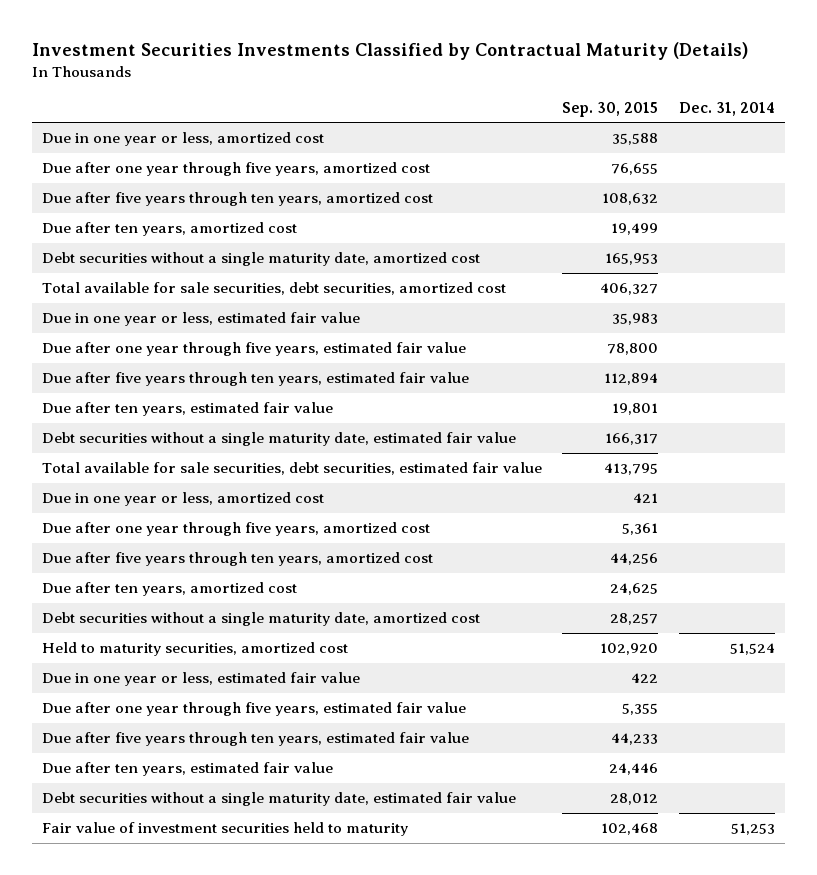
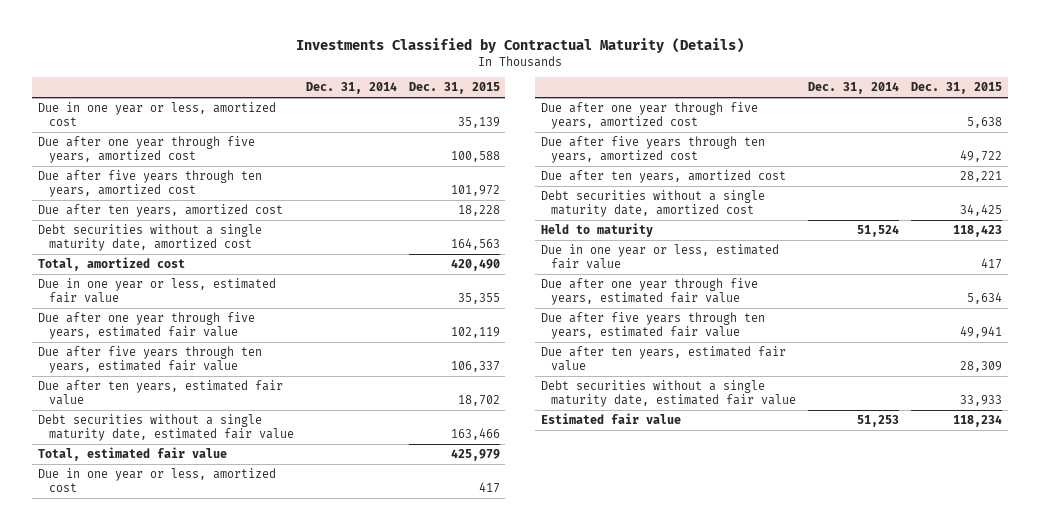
[32,42,749,61] Investment Securities Investments Classified by Contractual Maturity (Details) -> [296,37,745,53] Investments Classified by Contractual Maturity (Details)
[562,101,659,117] Sep. 30, 2015 -> none
none -> [408,82,500,95] Dec. 31, 2015
[42,282,507,296] Total available for sale securities, debt securities, amortized cost -> [37,257,185,272] Total, amortized cost
[42,462,543,476] Total available for sale securities, debt securities, estimated fair value -> [37,447,227,462] Total, estimated fair value
[42,642,349,657] Held to maturity securities, amortized cost -> [540,223,653,238] Held to maturity
[42,822,409,837] Fair value of investment securities held to maturity -> [540,413,681,425] Estimated fair value

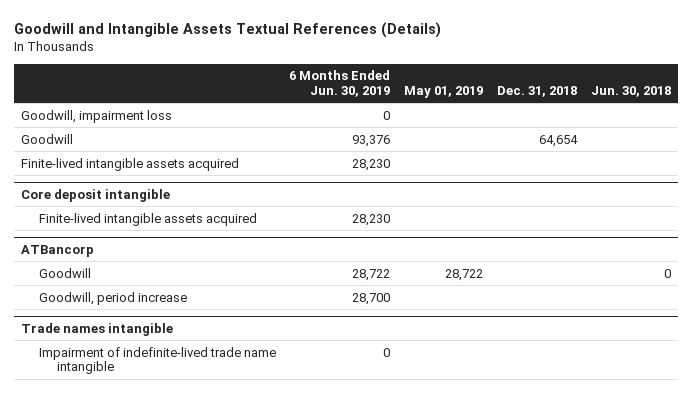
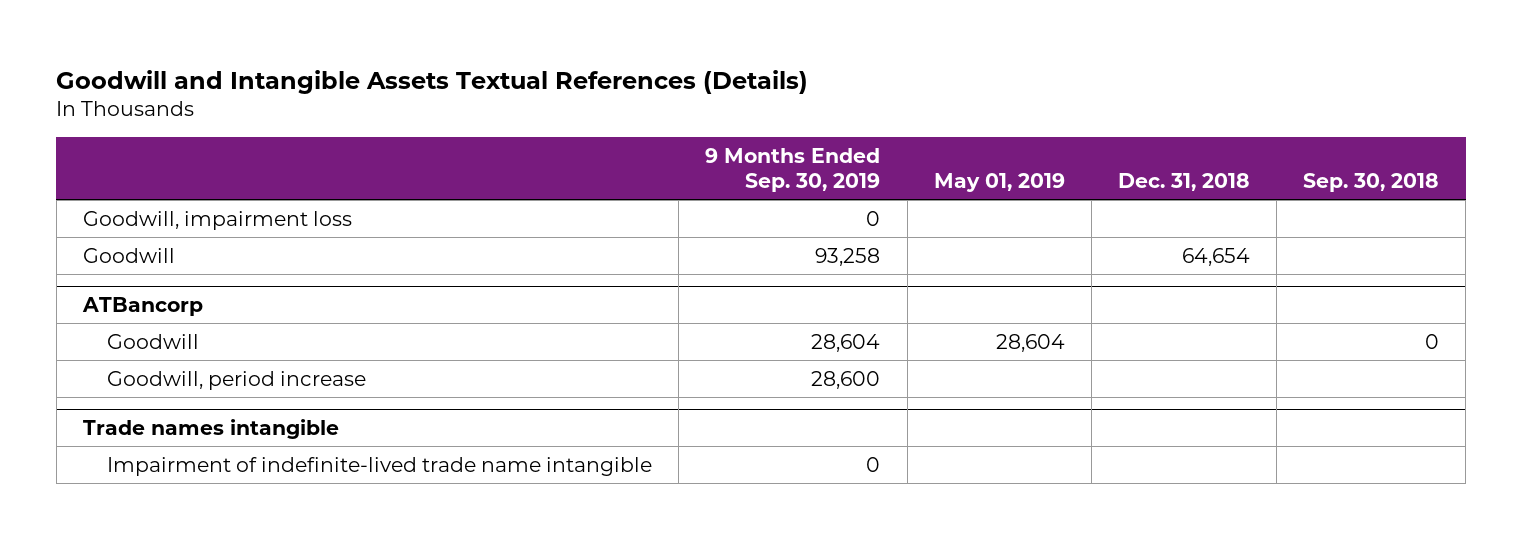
[289,70,391,98] 6 Months Ended Jun. 30, 2019 -> none
[590,86,671,98] Jun. 30, 2018 -> none
none -> [705,147,881,192] 9 Months Ended Sep. 30, 2019
none -> [1303,172,1440,192] Sep. 30, 2018
[20,157,239,171] Finite-lived intangible assets acquired -> none
[20,188,170,202] Core deposit intangible -> none
[38,212,257,226] Finite-lived intangible assets acquired -> none
[445,268,484,281] 28,722 -> [995,333,1065,352] 28,604

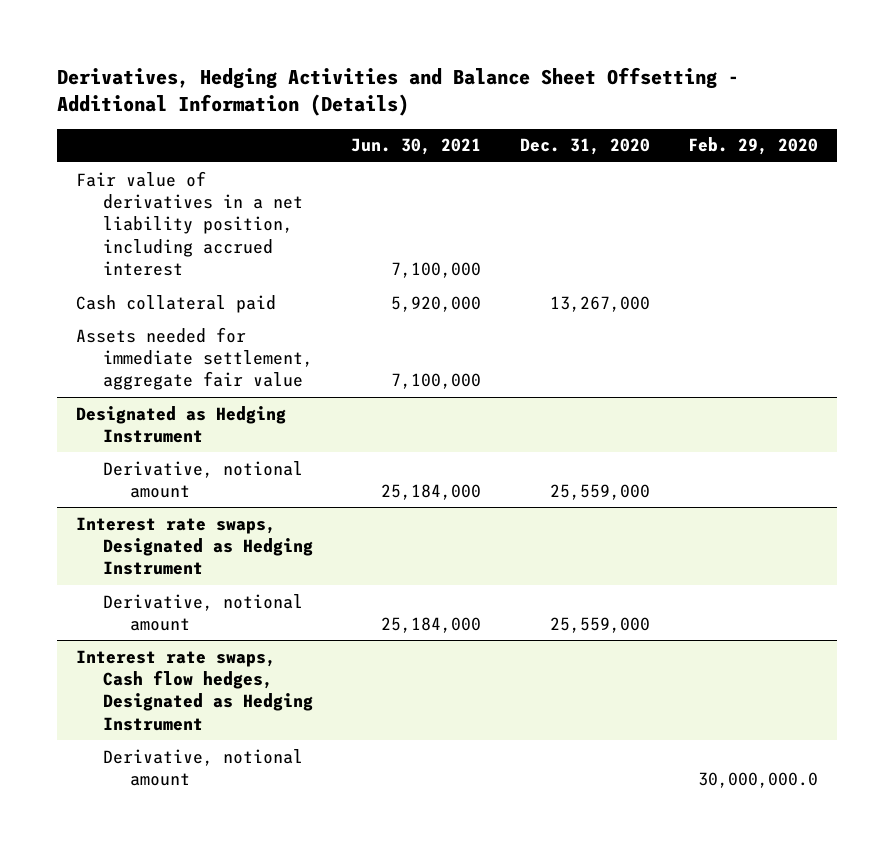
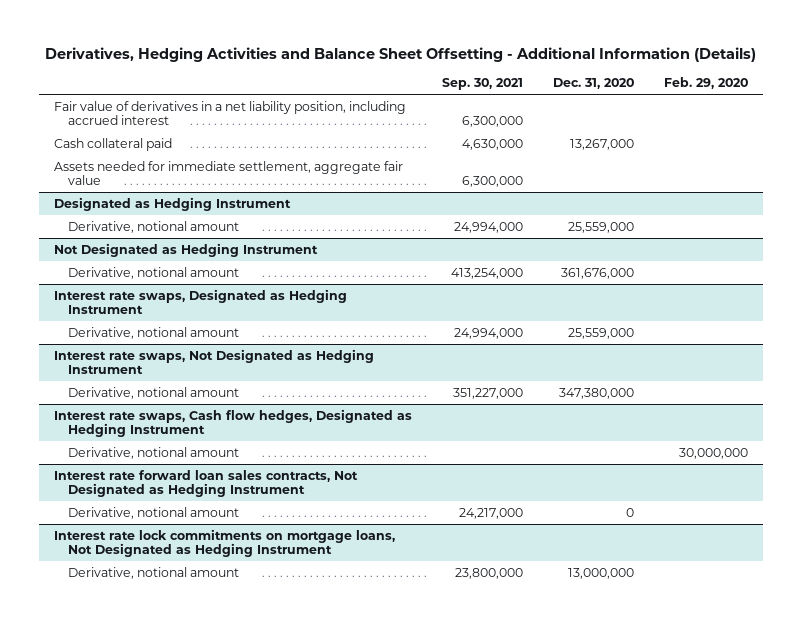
[351,138,482,156] Jun. 30, 2021 -> none
none -> [441,77,523,90] Sep. 30, 2021
none -> [53,242,318,257] Not Designated as Hedging Instrument
none -> [68,266,240,279] Derivative, notional amount
none -> [53,348,374,375] Interest rate swaps, Not Designated as Hedging Instrument
none -> [68,386,240,399] Derivative, notional amount
[697,771,818,788] 30,000,000.0 -> [678,447,748,459] 30,000,000
none -> [53,469,358,498] Interest rate forward loan sales contracts, Not Designated as Hedging Instrument
none -> [68,506,240,519] Derivative, notional amount
none -> [53,528,395,558] Interest rate lock commitments on mortgage loans, Not Designated as Hedging Instrument
none -> [68,566,240,579] Derivative, notional amount

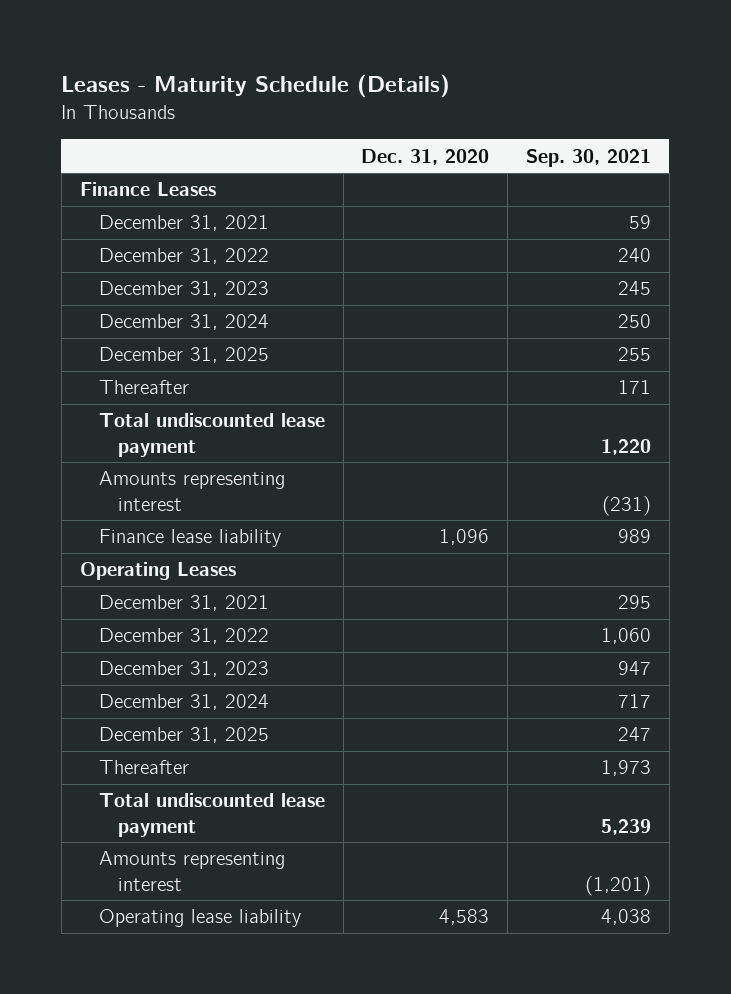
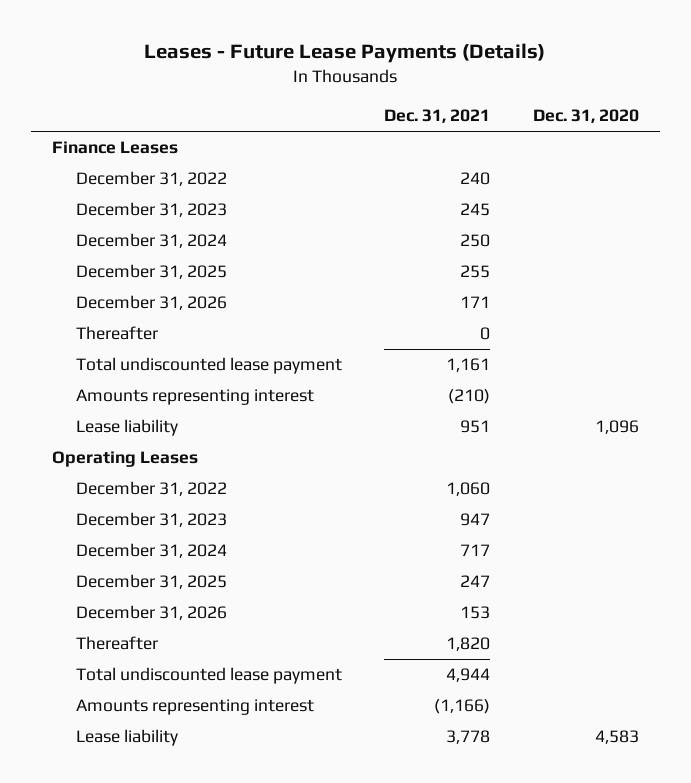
[61,74,451,99] Leases - Maturity Schedule (Details) -> [144,43,546,64] Leases - Future Lease Payments (Details)
[526,148,652,167] Sep. 30, 2021 -> none
none -> [384,109,491,124] Dec. 31, 2021
[98,215,269,232] December 31, 2021 -> none
none -> [76,295,228,311] December 31, 2026
[98,529,281,548] Finance lease liability -> [76,419,179,437] Lease liability
[98,595,269,612] December 31, 2021 -> none
none -> [76,605,228,621] December 31, 2026
[98,909,301,928] Operating lease liability -> [76,729,179,747] Lease liability

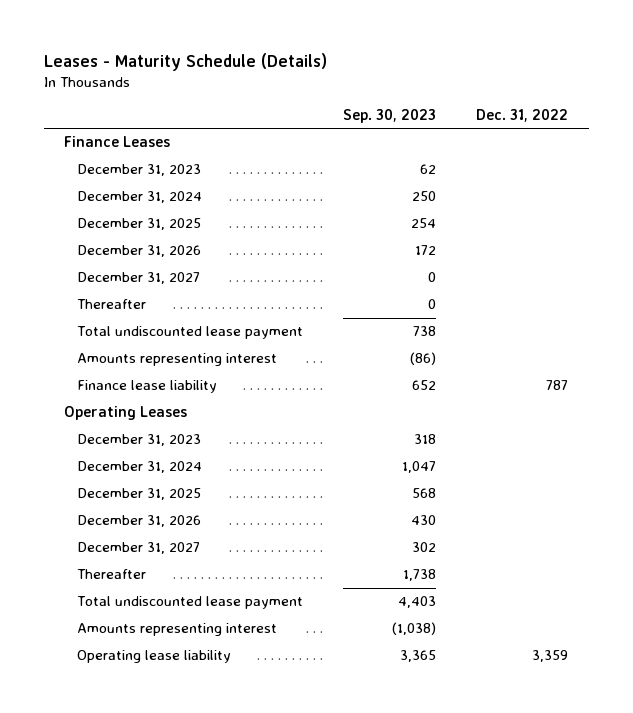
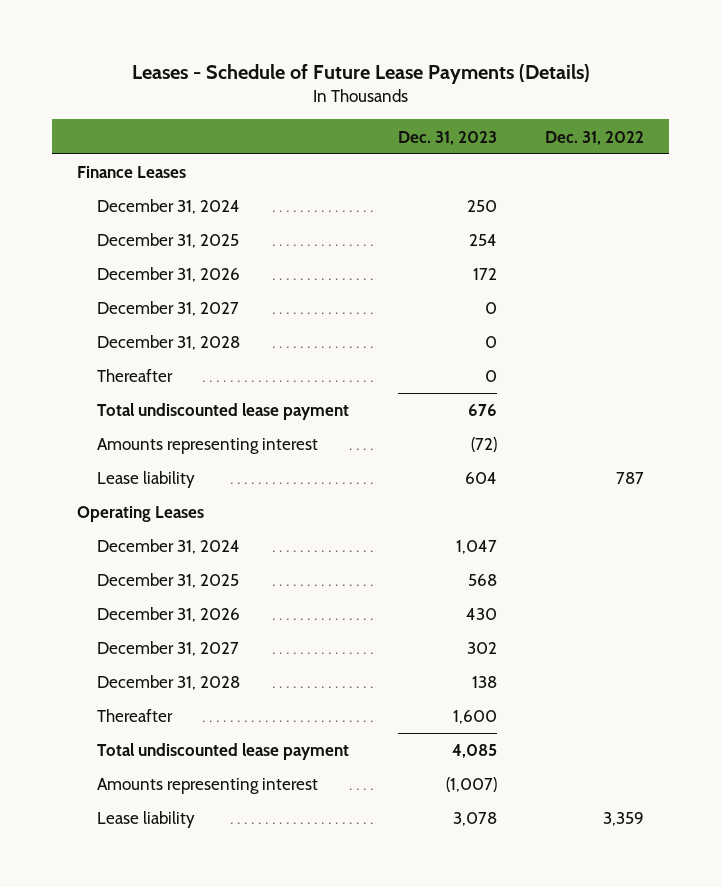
[43,52,327,71] Leases - Maturity Schedule (Details) -> [131,64,590,85] Leases - Schedule of Future Lease Payments (Details)
[343,109,437,124] Sep. 30, 2023 -> none
none -> [397,130,497,145] Dec. 31, 2023
[76,164,201,177] December 31, 2023 -> none
none -> [96,335,240,351] December 31, 2028
[76,380,217,394] Finance lease liability -> [96,471,195,489] Lease liability
[76,434,201,447] December 31, 2023 -> none
none -> [96,675,240,691] December 31, 2028
[76,650,231,664] Operating lease liability -> [96,811,195,829] Lease liability

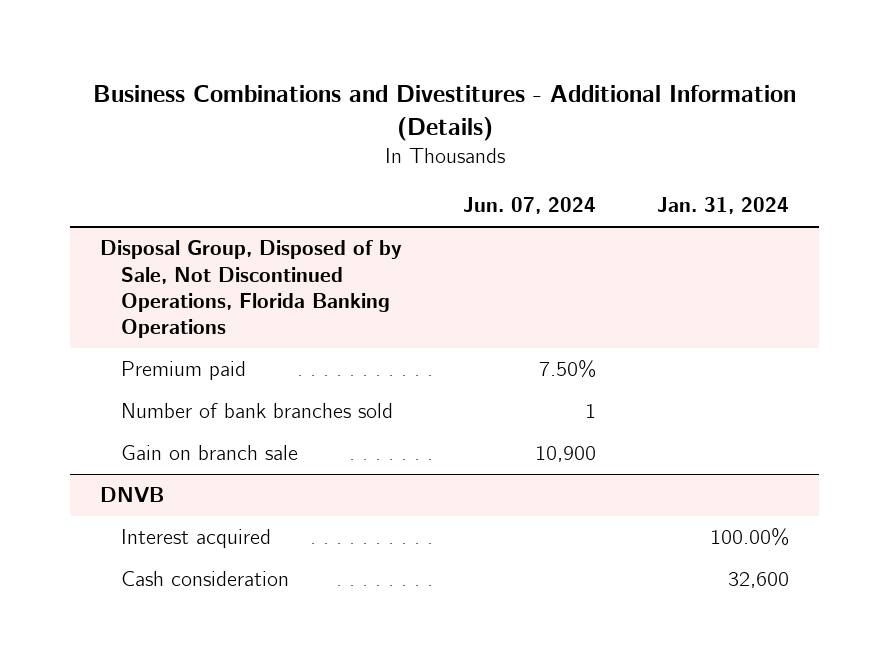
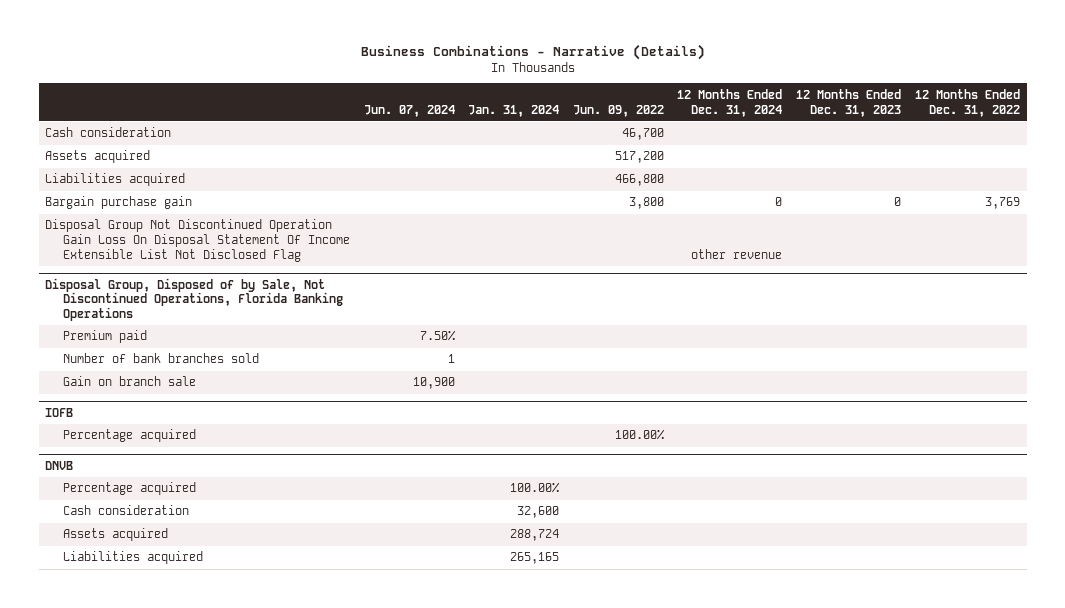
[92,85,796,141] Business Combinations and Divestitures - Additional Information (Details) -> [360,44,705,61] Business Combinations - Narrative (Details)
none -> [572,104,664,117] Jun. 09, 2022
none -> [677,88,783,117] 12 Months Ended Dec. 31, 2024
none -> [796,88,902,117] 12 Months Ended Dec. 31, 2023
none -> [914,88,1020,117] 12 Months Ended Dec. 31, 2022
none -> [45,127,172,138] Cash consideration
none -> [45,150,151,164] Assets acquired
none -> [45,173,186,187] Liabilities acquired
none -> [45,196,193,210] Bargain purchase gain
none -> [45,219,350,262] Disposal Group Not Discontinued Operation Gain Loss On Disposal Statement Of Income Extensible List Not Disclosed Flag
none -> [45,407,74,417] IOFB
none -> [62,429,196,443] Percentage acquired
[121,529,272,549] Interest acquired -> [62,482,196,496] Percentage acquired
none -> [62,528,168,542] Assets acquired
none -> [62,551,203,565] Liabilities acquired

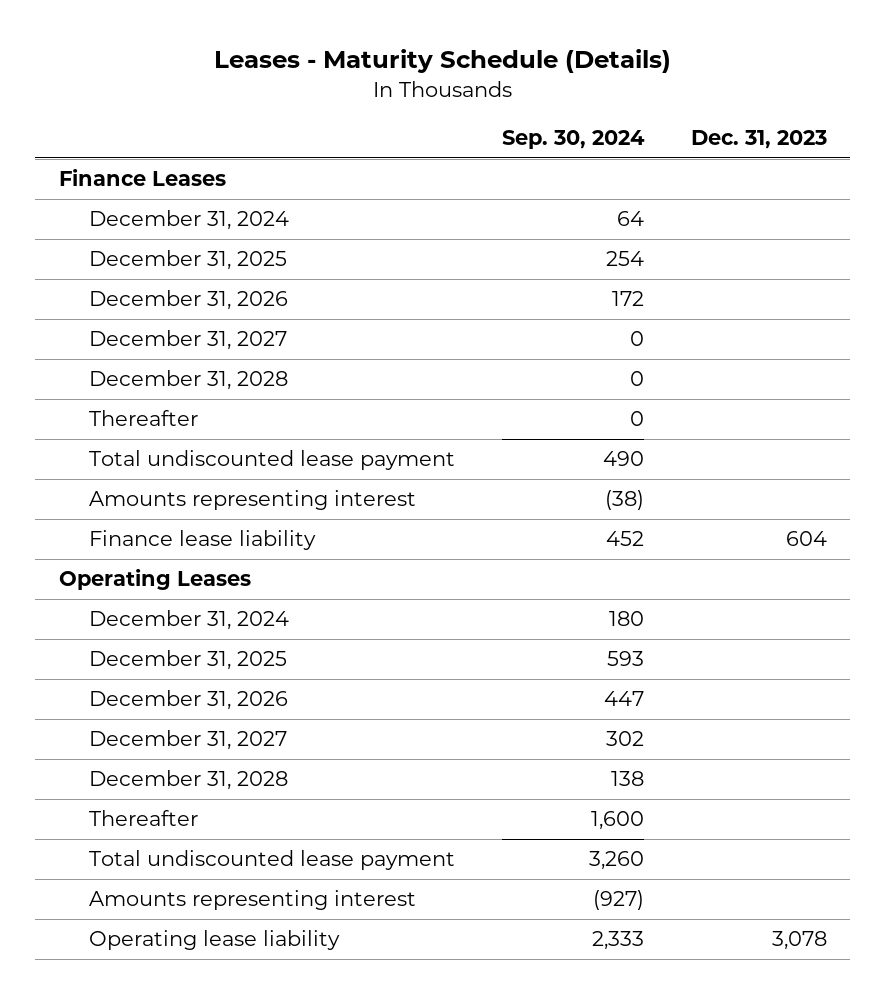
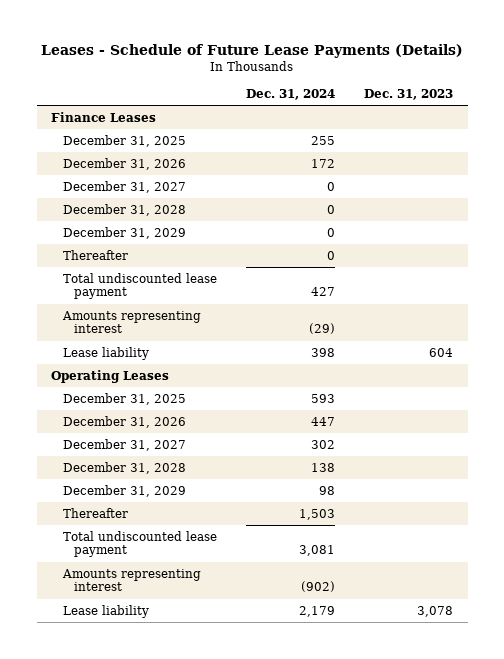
[213,49,671,74] Leases - Maturity Schedule (Details) -> [41,43,464,58] Leases - Schedule of Future Lease Payments (Details)
[502,130,646,150] Sep. 30, 2024 -> none
none -> [245,89,335,101] Dec. 31, 2024
[89,210,290,231] December 31, 2024 -> none
none -> [62,226,186,239] December 31, 2029
[89,530,317,551] Finance lease liability -> [62,346,149,360] Lease liability
[89,610,290,631] December 31, 2024 -> none
none -> [62,484,186,497] December 31, 2029
[89,930,341,951] Operating lease liability -> [62,604,149,618] Lease liability

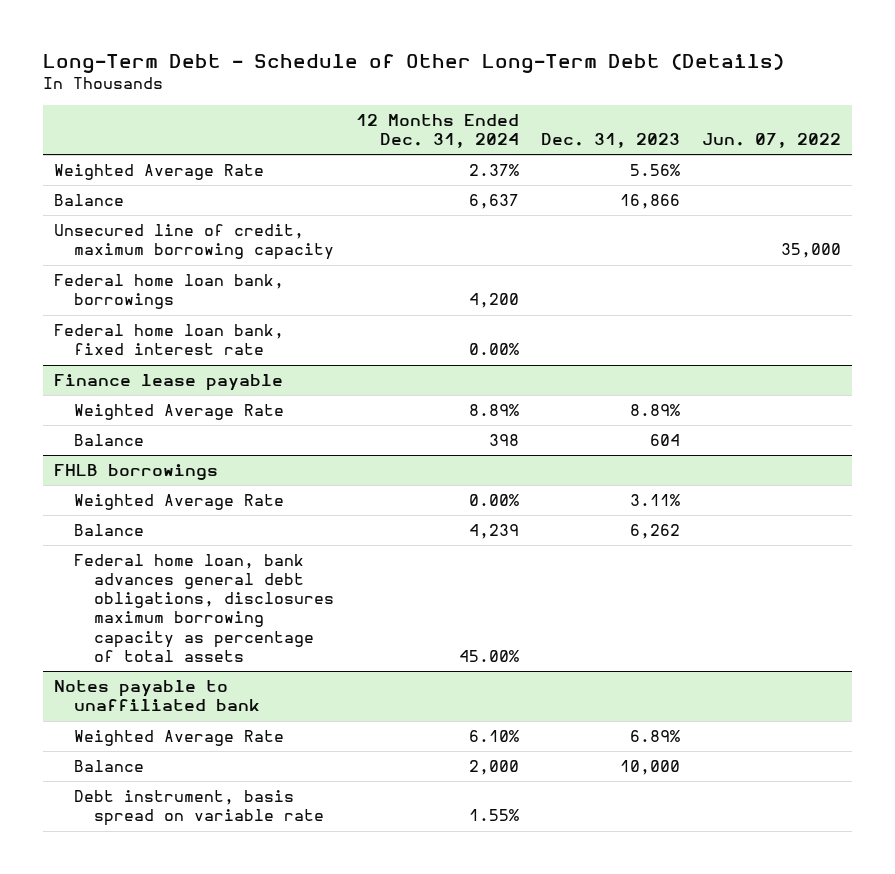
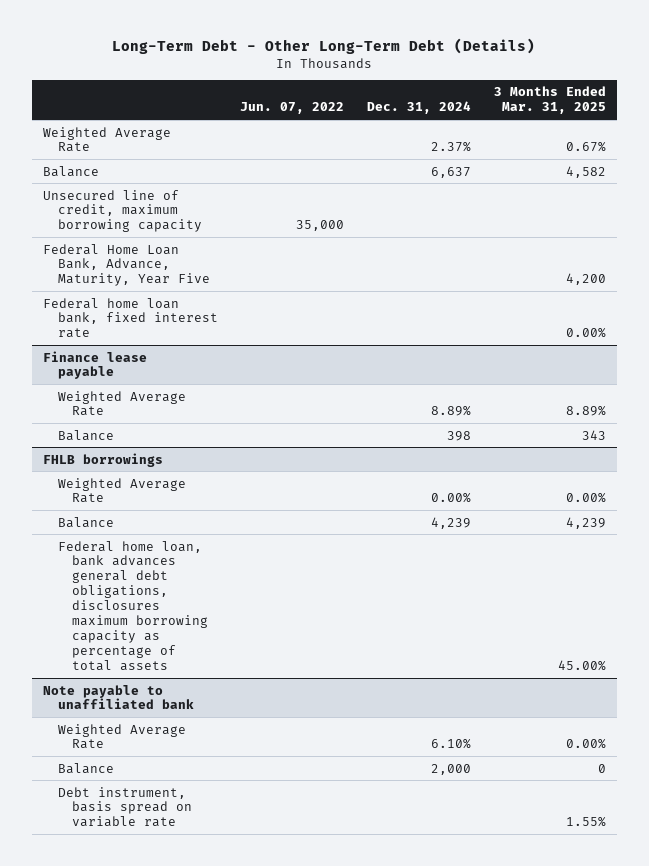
[42,52,784,73] Long-Term Debt - Schedule of Other Long-Term Debt (Details) -> [112,37,536,54] Long-Term Debt - Other Long-Term Debt (Details)
[356,114,520,149] 12 Months Ended Dec. 31, 2024 -> none
[540,133,680,149] Dec. 31, 2023 -> none
none -> [367,101,472,115] Dec. 31, 2024
none -> [493,86,606,115] 3 Months Ended Mar. 31, 2025
[53,274,284,310] Federal home loan bank, borrowings -> [43,243,210,287] Federal Home Loan Bank, Advance, Maturity, Year Five
[53,680,260,712] Notes payable to unaffiliated bank -> [43,684,194,710] Note payable to unaffiliated bank

